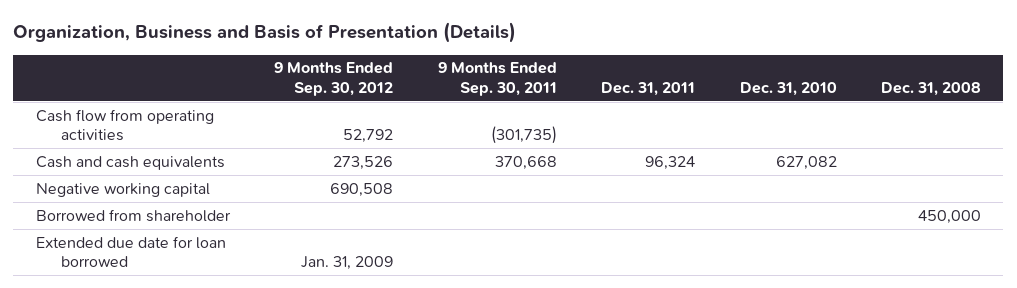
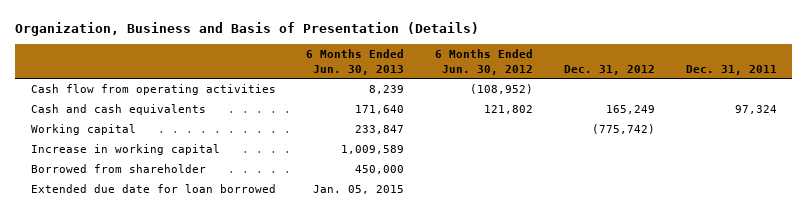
[274,62,394,96] 9 Months Ended Sep. 30, 2012 -> none
[437,62,557,96] 9 Months Ended Sep. 30, 2011 -> none
[739,81,837,96] Dec. 31, 2010 -> none
[880,81,981,96] Dec. 31, 2008 -> none
none -> [306,48,405,75] 6 Months Ended Jun. 30, 2013
none -> [435,48,534,75] 6 Months Ended Jun. 30, 2012
none -> [563,64,655,75] Dec. 31, 2012
[645,155,696,170] 96,324 -> [734,104,777,114] 97,324
[35,182,210,197] Negative working capital -> [30,123,136,135] Working capital
none -> [30,143,220,155] Increase in working capital

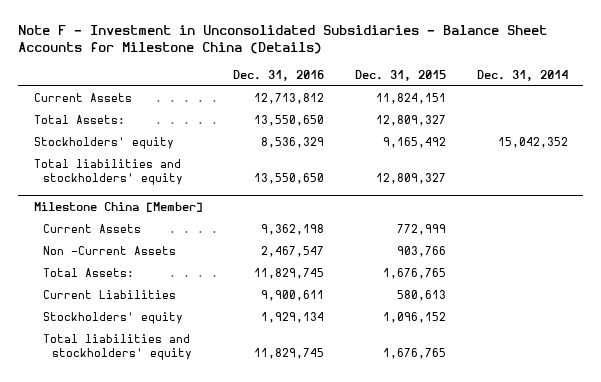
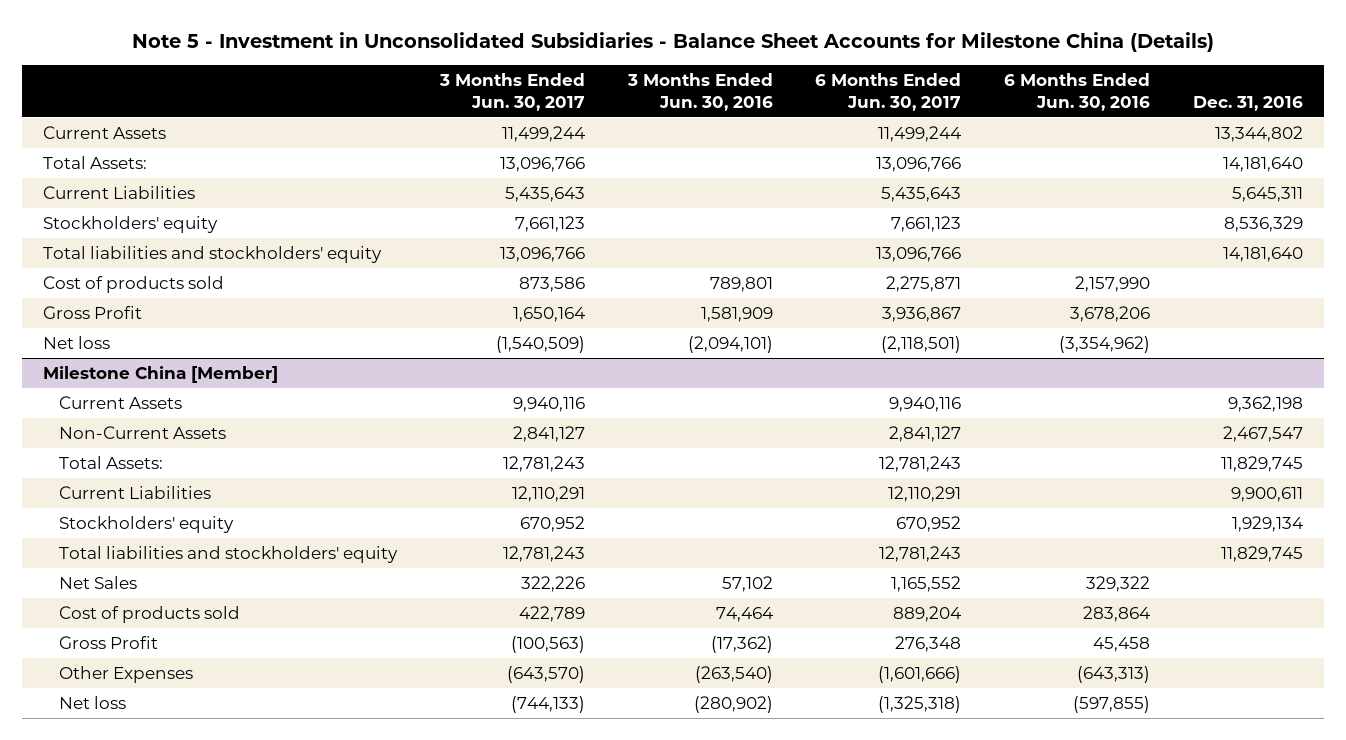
[18,25,548,55] Note F - Investment in Unconsolidated Subsidiaries - Balance Sheet Accounts for Milestone China (Details) -> [131,32,1214,53] Note 5 - Investment in Unconsolidated Subsidiaries - Balance Sheet Accounts for Milestone China (Details)
[354,69,446,81] Dec. 31, 2015 -> none
[476,69,568,81] Dec. 31, 2014 -> none
none -> [438,73,585,111] 3 Months Ended Jun. 30, 2017
none -> [626,73,773,111] 3 Months Ended Jun. 30, 2016
none -> [815,73,962,111] 6 Months Ended Jun. 30, 2017
none -> [1003,73,1150,111] 6 Months Ended Jun. 30, 2016
[254,93,325,105] 12,713,812 -> [1214,125,1303,142] 13,344,802
[254,115,325,127] 13,550,650 -> [1222,156,1303,172] 14,181,640
none -> [43,185,196,199] Current Liabilities
[254,172,325,184] 13,550,650 -> [1222,246,1303,262] 14,181,640
none -> [43,275,225,293] Cost of products sold
none -> [43,305,143,319] Gross Profit
none -> [43,335,111,349] Net loss
[42,246,176,256] Non -Current Assets -> [59,425,227,439] Non-Current Assets
none -> [59,575,138,589] Net Sales
none -> [59,605,241,623] Cost of products sold
none -> [59,635,159,649] Gross Profit
none -> [59,665,194,683] Other Expenses
none -> [59,695,127,709] Net loss

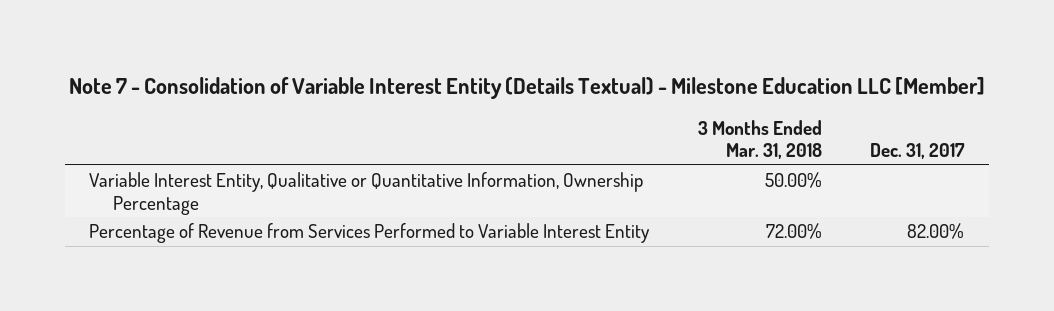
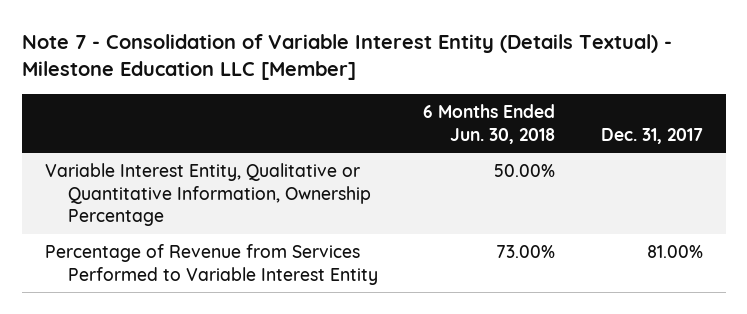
[697,119,822,160] 3 Months Ended Mar. 31, 2018 -> none
none -> [423,104,556,144] 6 Months Ended Jun. 30, 2018
[907,223,965,240] 82.00% -> [646,245,703,259] 81.00%

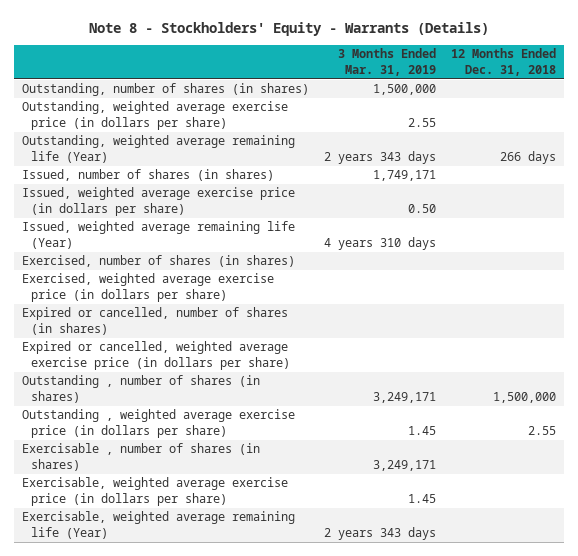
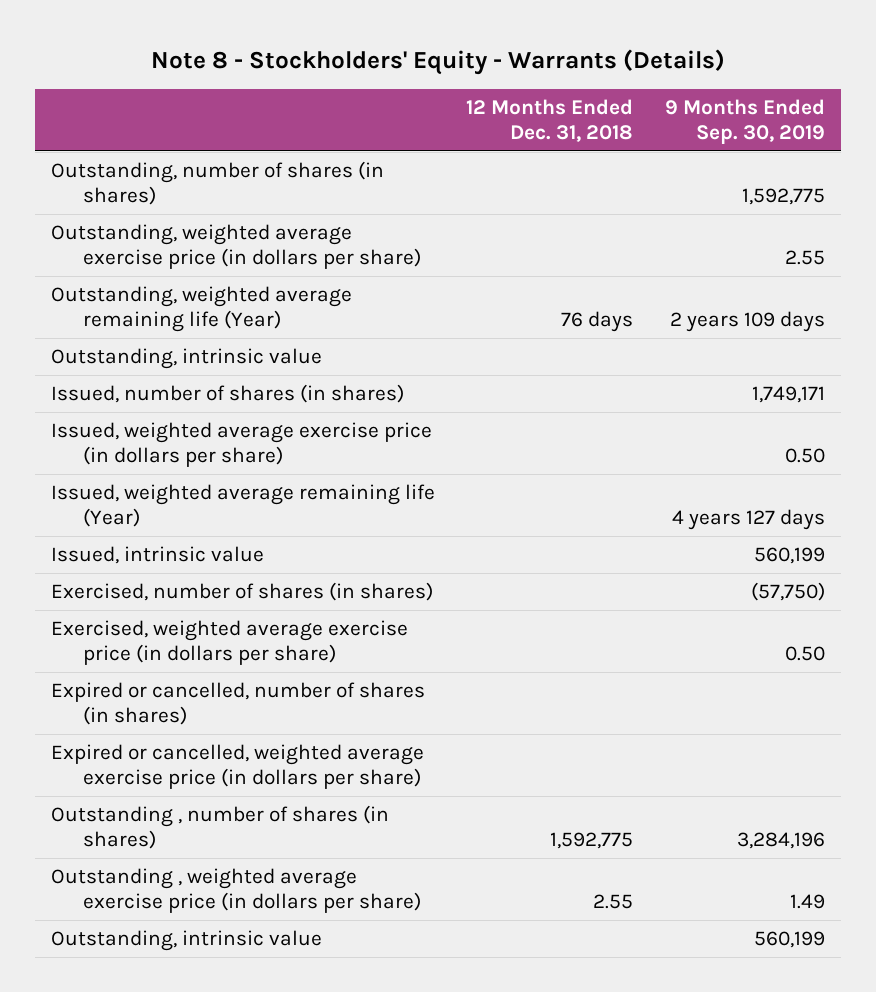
[338,48,437,76] 3 Months Ended Mar. 31, 2019 -> none
none -> [665,99,826,144] 9 Months Ended Sep. 30, 2019
[500,150,557,164] 266 days -> [561,310,634,332] 76 days
none -> [50,348,322,370] Outstanding, intrinsic value
none -> [50,546,264,565] Issued, intrinsic value
[493,391,557,403] 1,500,000 -> [550,831,634,849] 1,592,775
[21,443,260,471] Exercisable , number of shares (in shares) -> none
[21,477,288,506] Exercisable, weighted average exercise price (in dollars per share) -> none
[21,511,295,539] Exercisable, weighted average remaining life (Year) -> none
none -> [50,930,322,952] Outstanding, intrinsic value

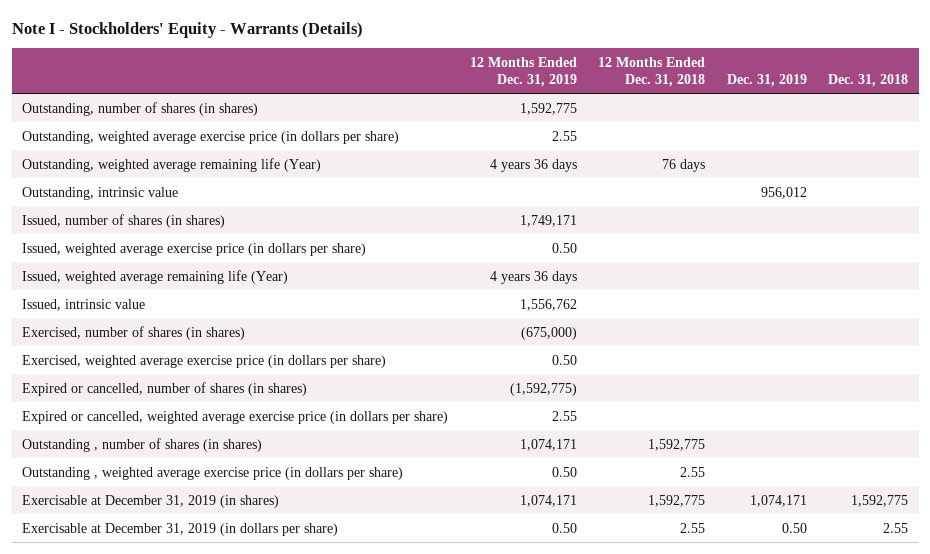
[150,48,725,75] Note 8 - Stockholders' Equity - Warrants (Details) -> [11,21,363,38] Note I - Stockholders' Equity - Warrants (Details)
[665,99,826,144] 9 Months Ended Sep. 30, 2019 -> none
none -> [469,56,577,87] 12 Months Ended Dec. 31, 2019
none -> [726,73,807,87] Dec. 31, 2019
none -> [827,73,908,87] Dec. 31, 2018
[50,930,322,952] Outstanding, intrinsic value -> none
none -> [22,494,280,508] Exercisable at December 31, 2019 (in shares)
none -> [22,522,339,536] Exercisable at December 31, 2019 (in dollars per share)

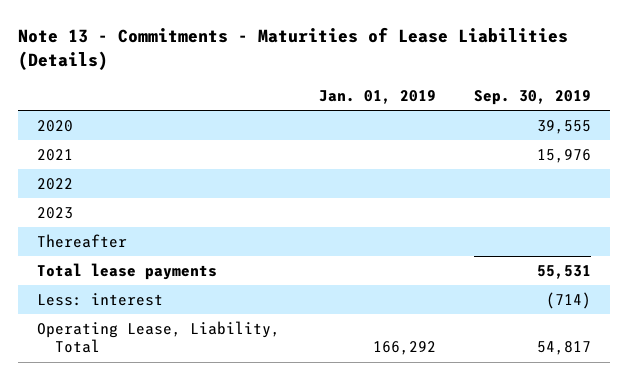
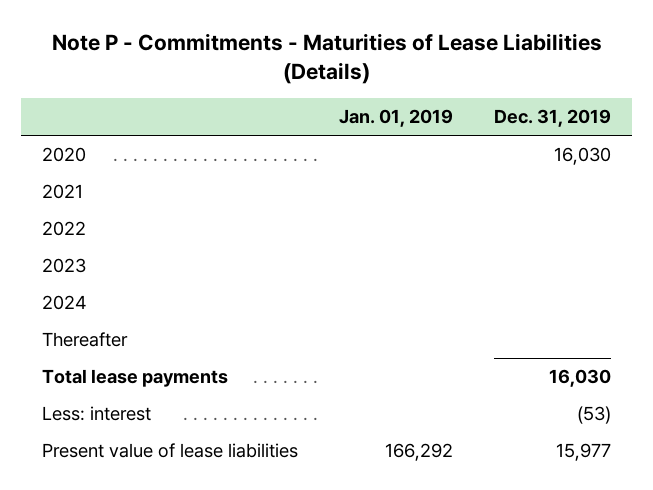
[18,27,569,70] Note 13 - Commitments - Maturities of Lease Liabilities (Details) -> [51,33,602,85] Note P - Commitments - Maturities of Lease Liabilities (Details)
[473,90,591,106] Sep. 30, 2019 -> none
none -> [494,109,612,128] Dec. 31, 2019
none -> [41,295,87,311] 2024
[37,320,281,354] Operating Lease, Liability, Total -> [41,443,298,459] Present value of lease liabilities

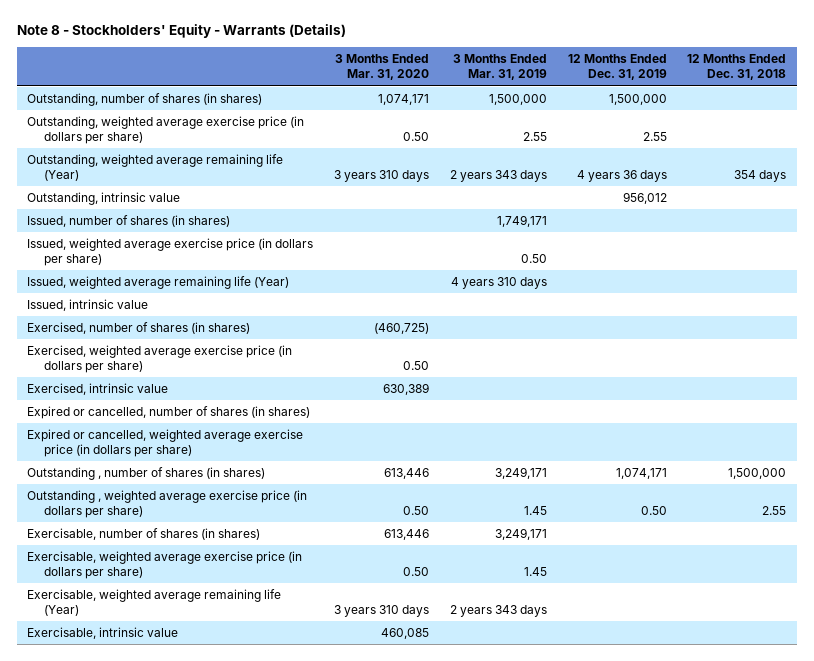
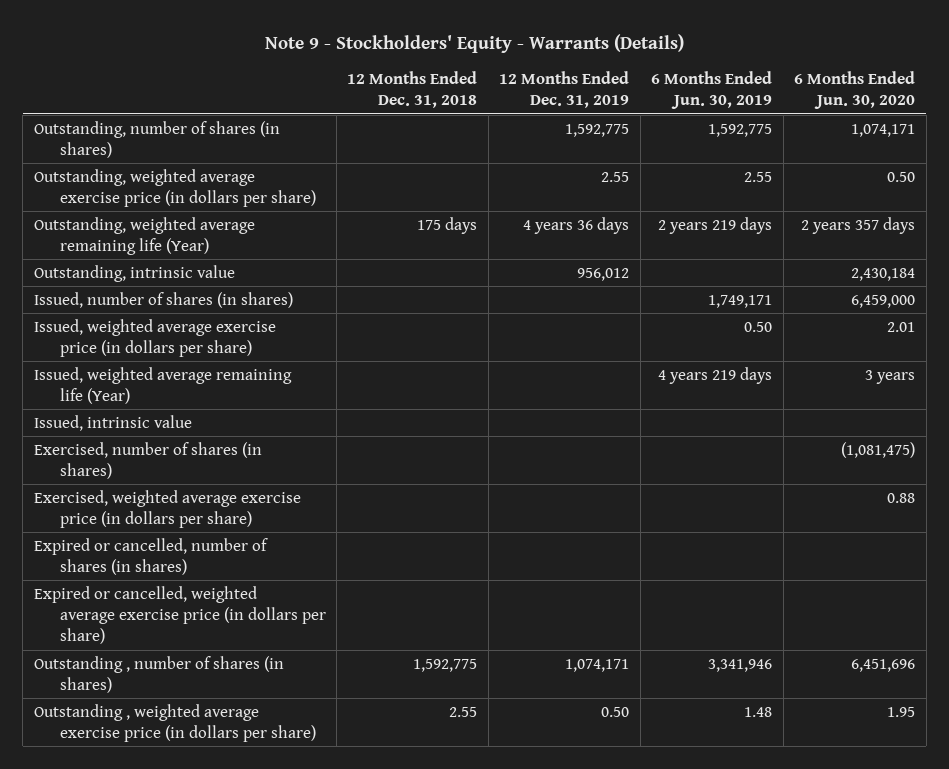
[17,24,347,39] Note 8 - Stockholders' Equity - Warrants (Details) -> [264,33,684,53] Note 9 - Stockholders' Equity - Warrants (Details)
[335,54,430,81] 3 Months Ended Mar. 31, 2020 -> none
[452,54,547,81] 3 Months Ended Mar. 31, 2019 -> none
none -> [651,70,773,110] 6 Months Ended Jun. 30, 2019
none -> [794,70,916,110] 6 Months Ended Jun. 30, 2020
[608,93,667,105] 1,500,000 -> [565,123,630,137] 1,592,775
[734,169,787,182] 354 days -> [417,216,478,234] 175 days
[27,382,169,395] Exercised, intrinsic value -> none
[728,467,787,479] 1,500,000 -> [413,658,478,672] 1,592,775
[27,527,261,540] Exercisable, number of shares (in shares) -> none
[27,550,303,579] Exercisable, weighted average exercise price (in dollars per share) -> none
[27,588,282,616] Exercisable, weighted average remaining life (Year) -> none
[27,626,179,639] Exercisable, intrinsic value -> none

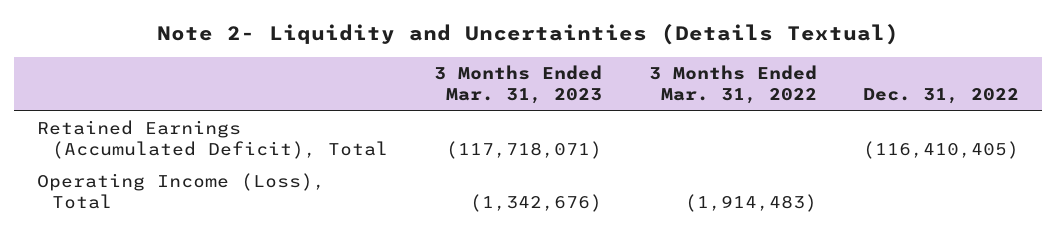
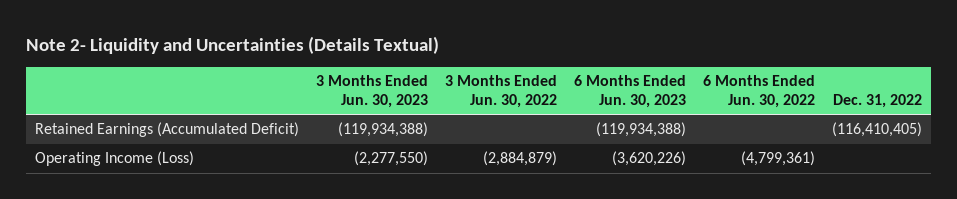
[434,65,603,105] 3 Months Ended Mar. 31, 2023 -> none
[648,65,817,105] 3 Months Ended Mar. 31, 2022 -> none
none -> [315,75,428,109] 3 Months Ended Jun. 30, 2023
none -> [444,75,557,109] 3 Months Ended Jun. 30, 2022
none -> [574,75,687,109] 6 Months Ended Jun. 30, 2023
none -> [703,75,816,109] 6 Months Ended Jun. 30, 2022
[37,120,389,160] Retained Earnings (Accumulated Deficit), Total -> [34,122,299,138] Retained Earnings (Accumulated Deficit)
[37,173,326,210] Operating Income (Loss), Total -> [34,151,194,167] Operating Income (Loss)

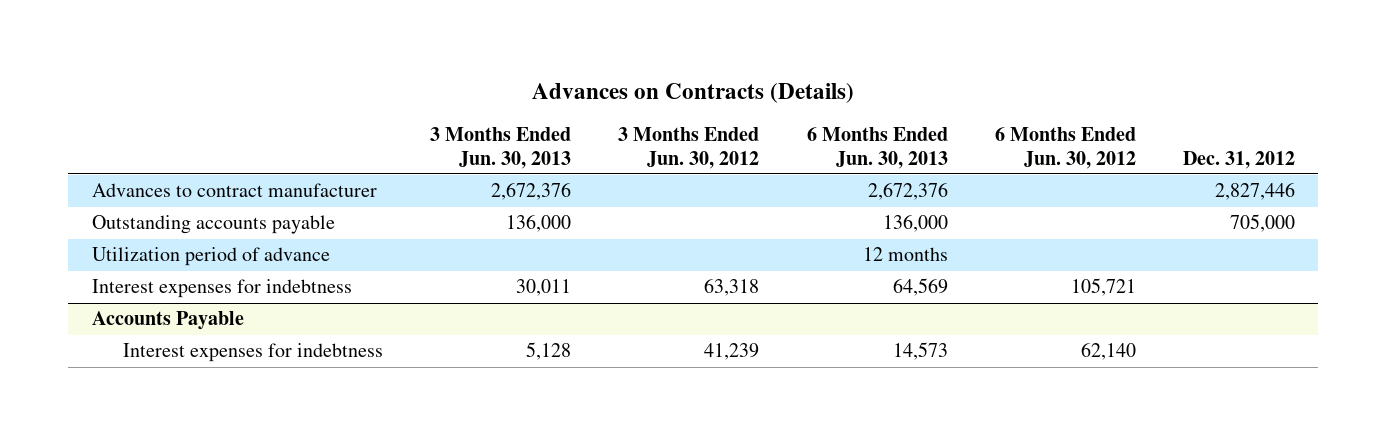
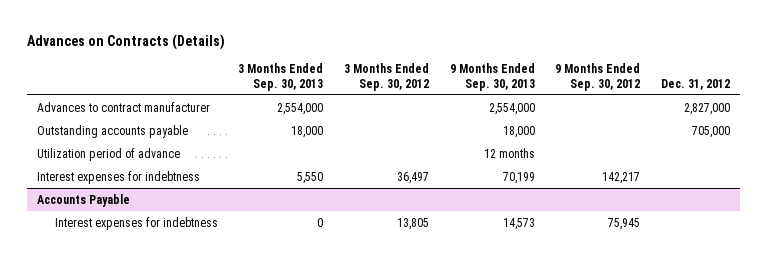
[430,127,572,169] 3 Months Ended Jun. 30, 2013 -> none
[618,127,760,169] 3 Months Ended Jun. 30, 2012 -> none
[806,127,948,169] 6 Months Ended Jun. 30, 2013 -> none
[994,127,1136,169] 6 Months Ended Jun. 30, 2012 -> none
none -> [238,63,324,91] 3 Months Ended Sep. 30, 2013
none -> [344,63,430,91] 3 Months Ended Sep. 30, 2012
none -> [449,63,535,91] 9 Months Ended Sep. 30, 2013
none -> [555,63,641,91] 9 Months Ended Sep. 30, 2012
[1214,182,1295,201] 2,827,446 -> [683,102,730,115] 2,827,000

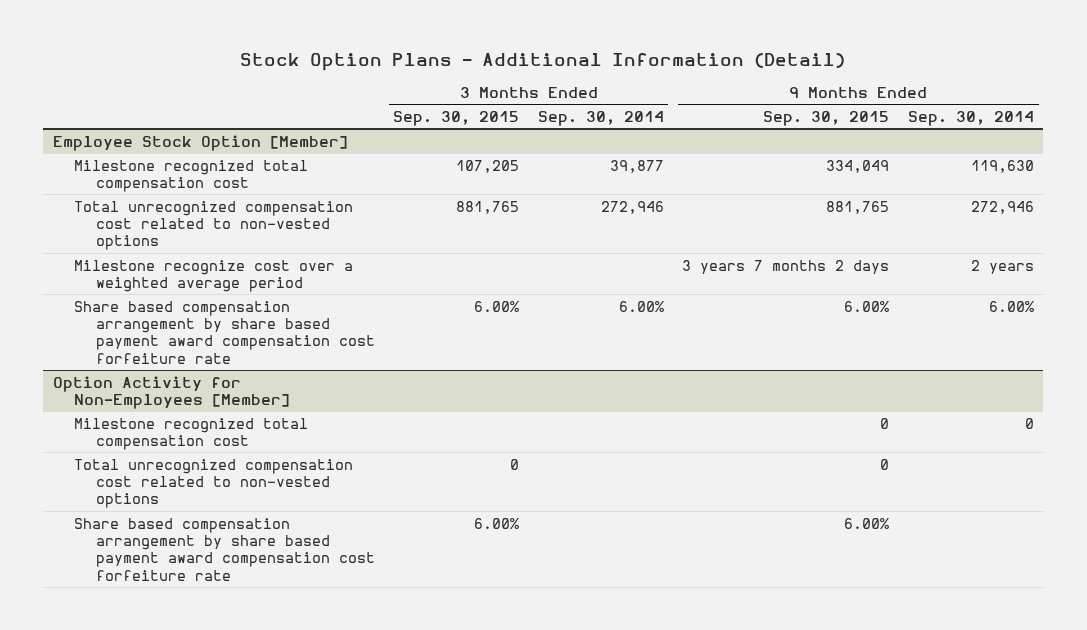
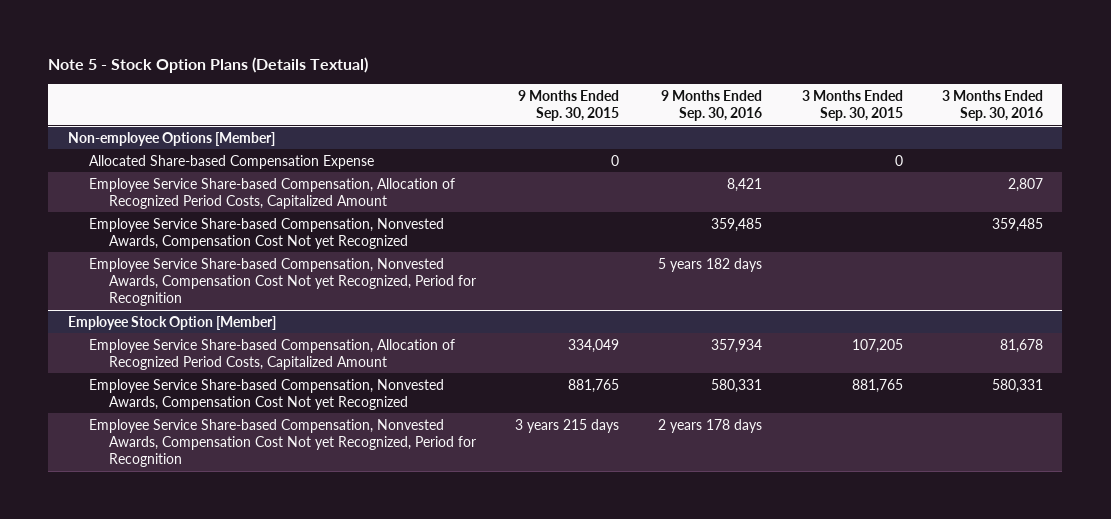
[240,52,846,71] Stock Option Plans - Additional Information (Detail) -> [48,57,369,74] Note 5 - Stock Option Plans (Details Textual)
[537,110,664,126] Sep. 30, 2014 -> none
[908,110,1035,126] Sep. 30, 2014 -> none
none -> [661,89,763,122] 9 Months Ended Sep. 30, 2016
none -> [941,89,1043,122] 3 Months Ended Sep. 30, 2016
none -> [68,131,276,146] Non-employee Options [Member]
none -> [88,154,374,169] Allocated Share-based Compensation Expense
none -> [88,177,455,209] Employee Service Share-based Compensation, Allocation of Recognized Period Costs, Capitalized Amount
none -> [88,217,444,249] Employee Service Share-based Compensation, Nonvested Awards, Compensation Cost Not yet Recognized
none -> [88,257,477,307] Employee Service Share-based Compensation, Nonvested Awards, Compensation Cost Not yet Recognized, Period for Recognition
[74,259,354,292] Milestone recognize cost over a weighted average period -> none
[74,300,375,364] Share based compensation arrangement by share based payment award compensation cost forfeiture rate -> none
[52,375,291,409] Option Activity for Non-Employees [Member] -> none
[74,417,309,450] Milestone recognized total compensation cost -> none
[74,458,354,509] Total unrecognized compensation cost related to non-vested options -> none
[74,517,375,581] Share based compensation arrangement by share based payment award compensation cost forfeiture rate -> none
[74,159,309,192] Milestone recognized total compensation cost -> [88,338,455,370] Employee Service Share-based Compensation, Allocation of Recognized Period Costs, Capitalized Amount
[74,200,354,251] Total unrecognized compensation cost related to non-vested options -> [88,378,444,410] Employee Service Share-based Compensation, Nonvested Awards, Compensation Cost Not yet Recognized
none -> [88,418,477,468] Employee Service Share-based Compensation, Nonvested Awards, Compensation Cost Not yet Recognized, Period for Recognition

